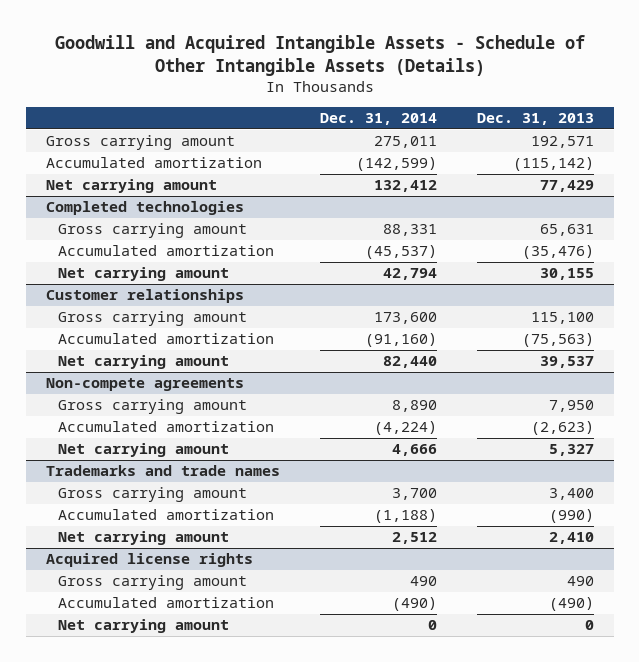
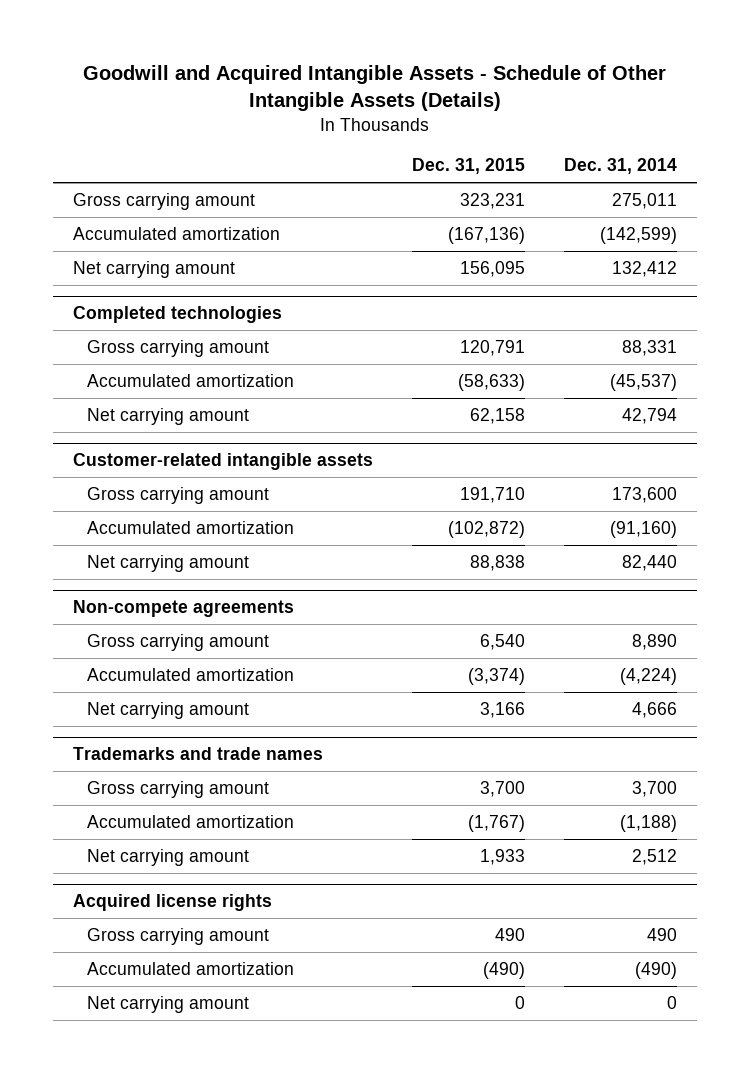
[476,113,594,126] Dec. 31, 2013 -> none
none -> [412,158,526,175] Dec. 31, 2015
[45,289,244,304] Customer relationships -> [72,453,373,471] Customer-related intangible assets

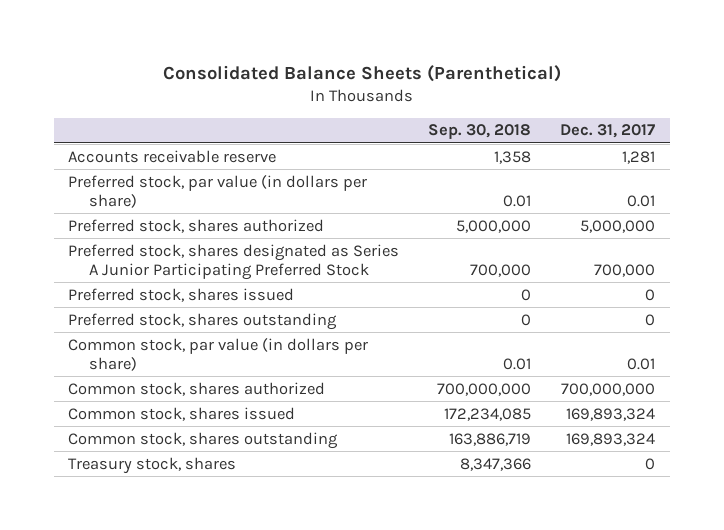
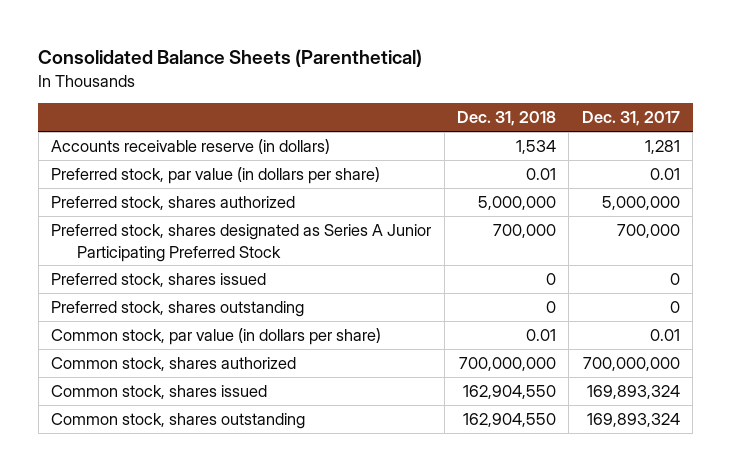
[428,124,532,140] Sep. 30, 2018 -> none
none -> [457,111,557,127] Dec. 31, 2018
[68,149,277,163] Accounts receivable reserve -> [51,139,331,155] Accounts receivable reserve (in dollars)
[68,456,237,474] Treasury stock, shares -> none

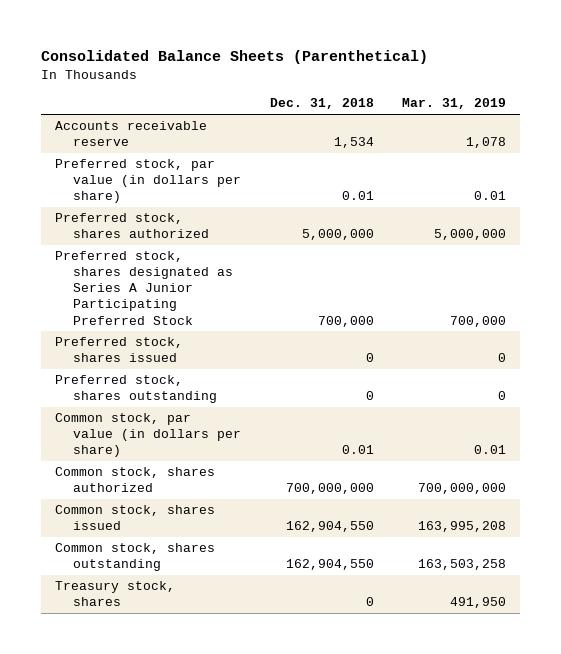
[581,111,680,127] Dec. 31, 2017 -> none
none -> [401,98,506,110] Mar. 31, 2019
[51,139,331,155] Accounts receivable reserve (in dollars) -> [55,121,208,147] Accounts receivable reserve
none -> [55,581,176,607] Treasury stock, shares

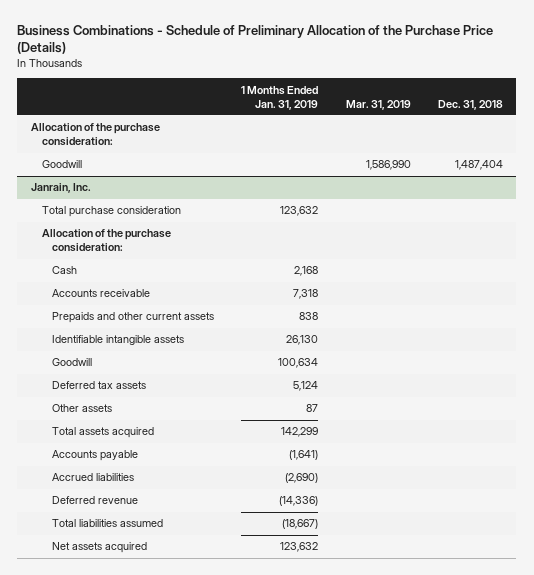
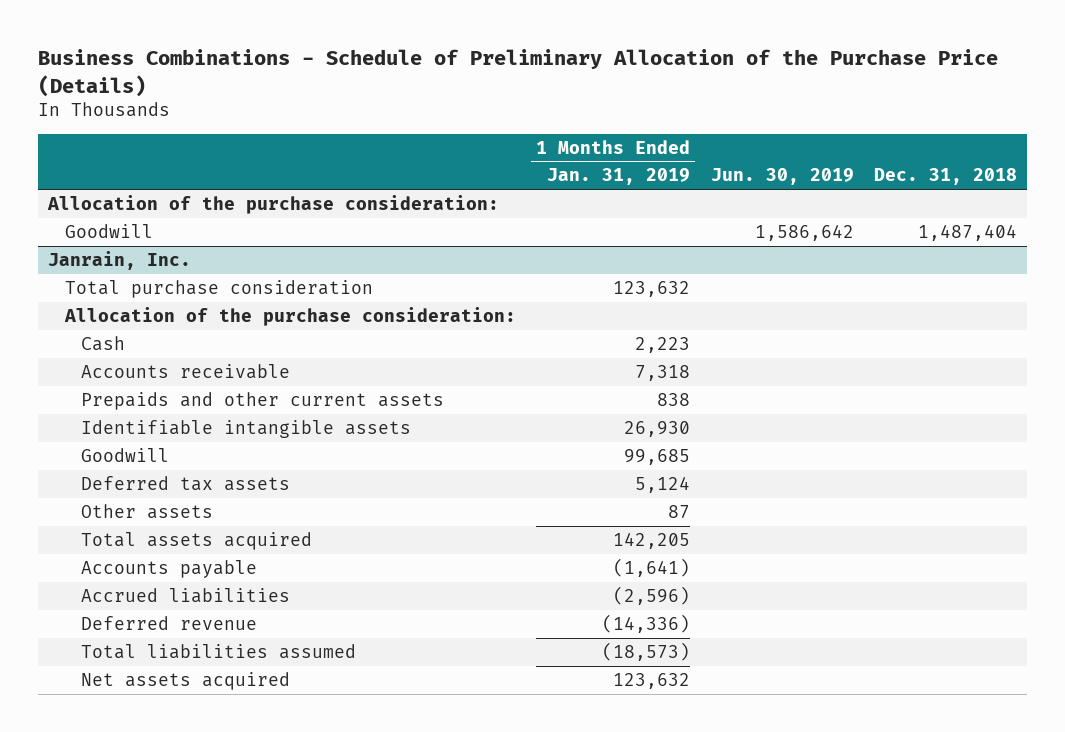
[345,99,411,110] Mar. 31, 2019 -> none
none -> [710,168,854,186] Jun. 30, 2019
[294,266,319,277] 2,168 -> [635,336,691,353] 2,223
[286,335,319,346] 26,130 -> [624,420,691,437] 26,930
[278,358,319,369] 100,634 -> [624,448,691,465] 99,685
[281,427,319,438] 142,299 -> [613,531,691,549] 142,205
[285,473,319,484] (2,690) -> [613,585,691,605] (2,596)
[282,519,319,530] (18,667) -> [602,641,691,661] (18,573)

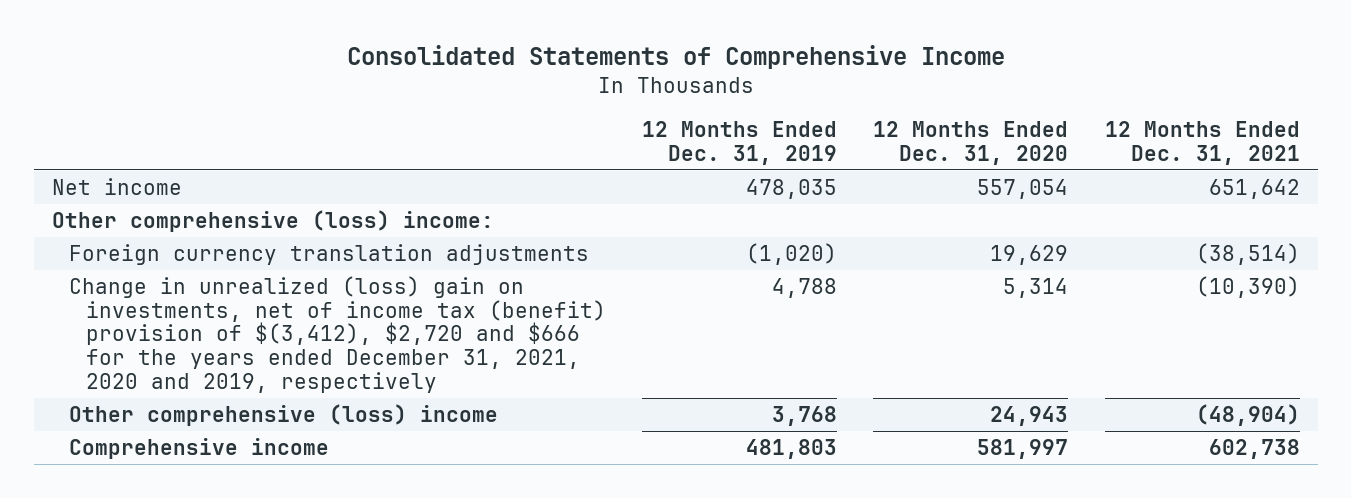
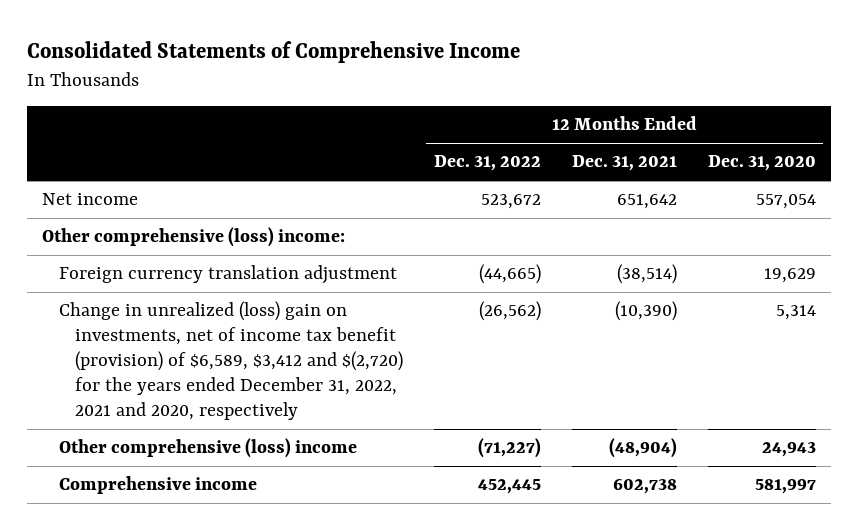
[642,121,838,165] 12 Months Ended Dec. 31, 2019 -> none
none -> [433,155,541,172] Dec. 31, 2022
[68,243,589,265] Foreign currency translation adjustments -> [58,265,397,285] Foreign currency translation adjustment
[68,275,606,393] Change in unrealized (loss) gain on investments, net of income tax (benefit) provision of $(3,412), $2,720 and $666 for the years ended December 31, 2021, 2020 and 2019, respectively -> [58,301,403,420] Change in unrealized (loss) gain on investments, net of income tax benefit (provision) of $6,589, $3,412 and $(2,720) for the years ended December 31, 2022, 2021 and 2020, respectively

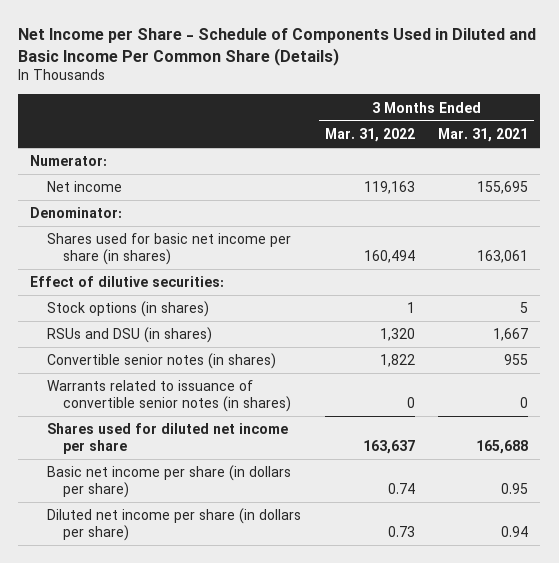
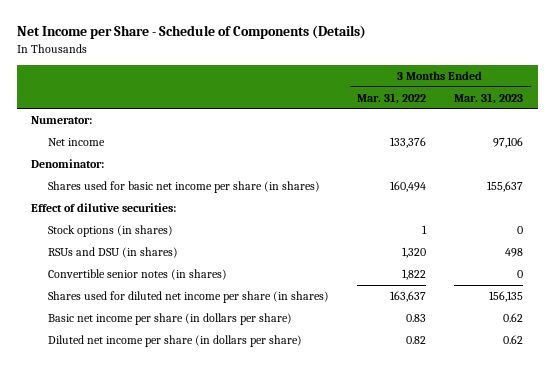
[18,27,537,66] Net Income per Share - Schedule of Components Used in Diluted and Basic Income Per Common Share (Details) -> [17,25,367,40] Net Income per Share - Schedule of Components (Details)
[438,127,529,142] Mar. 31, 2021 -> none
none -> [454,92,524,104] Mar. 31, 2023
[363,181,415,195] 119,163 -> [390,137,427,149] 133,376
[46,380,292,413] Warrants related to issuance of convertible senior notes (in shares) -> none
[46,423,288,455] Shares used for diluted net income per share -> [48,291,330,304] Shares used for diluted net income per share (in shares)
[387,483,415,495] 0.74 -> [406,314,427,323] 0.83
[387,526,415,538] 0.73 -> [406,336,427,345] 0.82

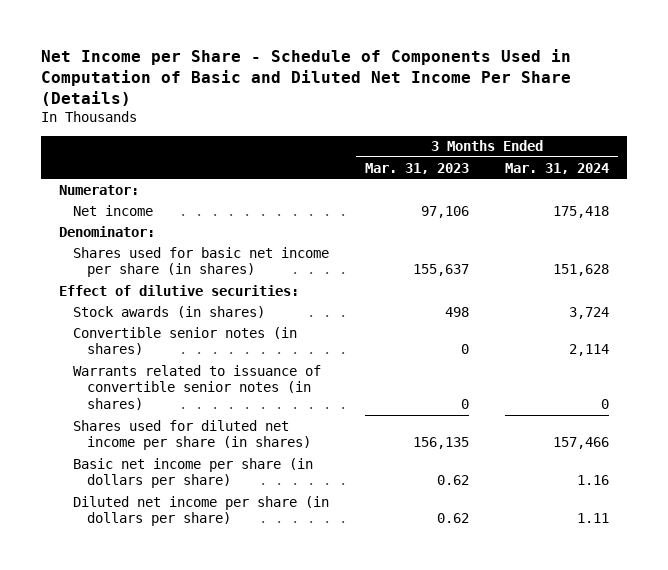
[17,25,367,40] Net Income per Share - Schedule of Components (Details) -> [41,49,572,107] Net Income per Share - Schedule of Components Used in Computation of Basic and Diluted Net Income Per Share (Details)
[357,92,427,104] Mar. 31, 2022 -> none
none -> [505,162,610,174] Mar. 31, 2024
[48,225,174,238] Stock options (in shares) -> none
[48,247,179,259] RSUs and DSU (in shares) -> [73,305,266,318] Stock awards (in shares)
none -> [73,364,322,411] Warrants related to issuance of convertible senior notes (in shares)

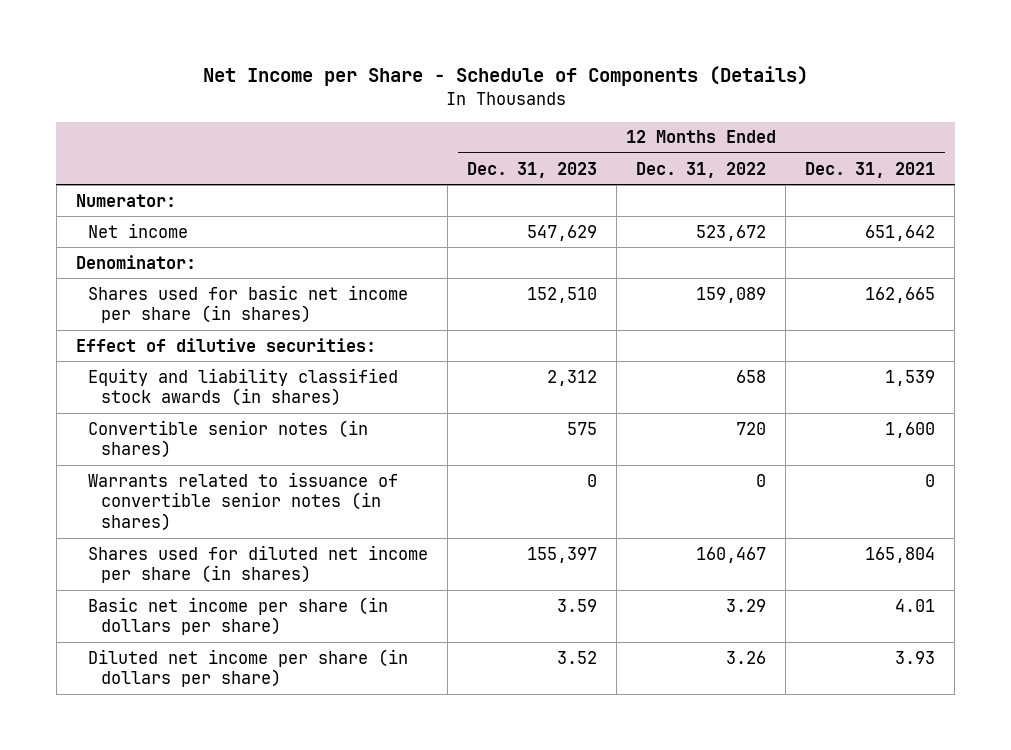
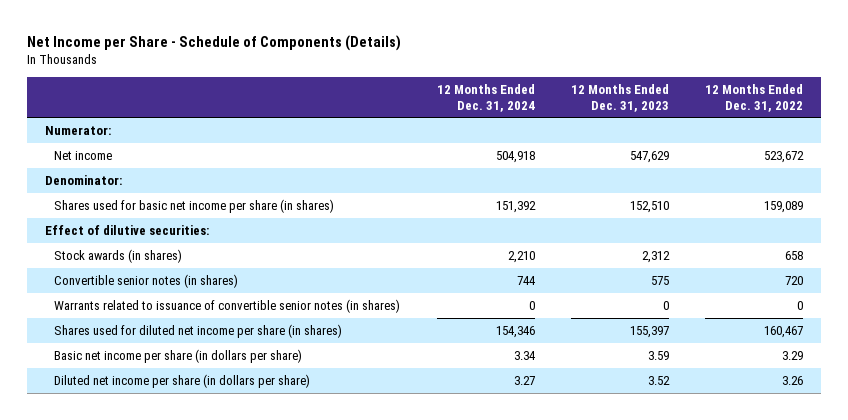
[805,161,936,178] Dec. 31, 2021 -> none
none -> [436,83,535,112] 12 Months Ended Dec. 31, 2024
[88,367,399,407] Equity and liability classified stock awards (in shares) -> [54,248,183,263] Stock awards (in shares)

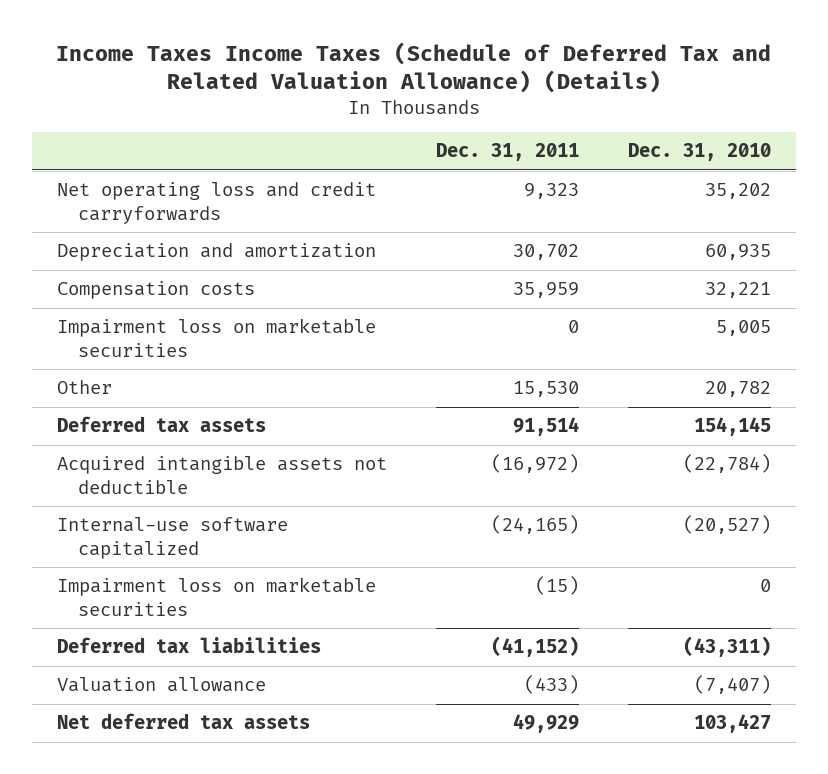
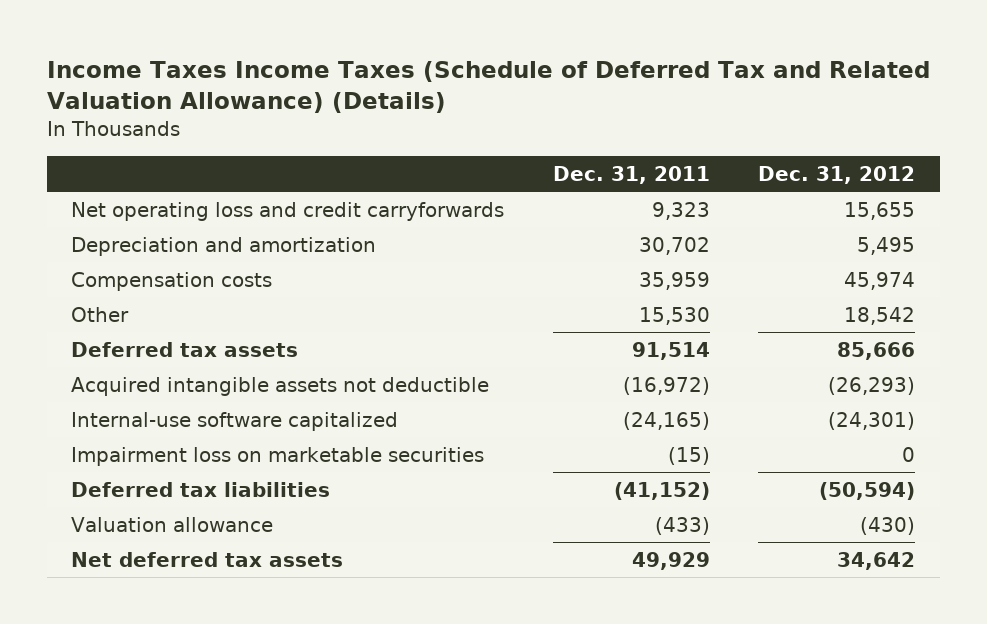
[628,143,772,162] Dec. 31, 2010 -> none
none -> [758,165,916,184] Dec. 31, 2012
[56,318,376,357] Impairment loss on marketable securities -> none

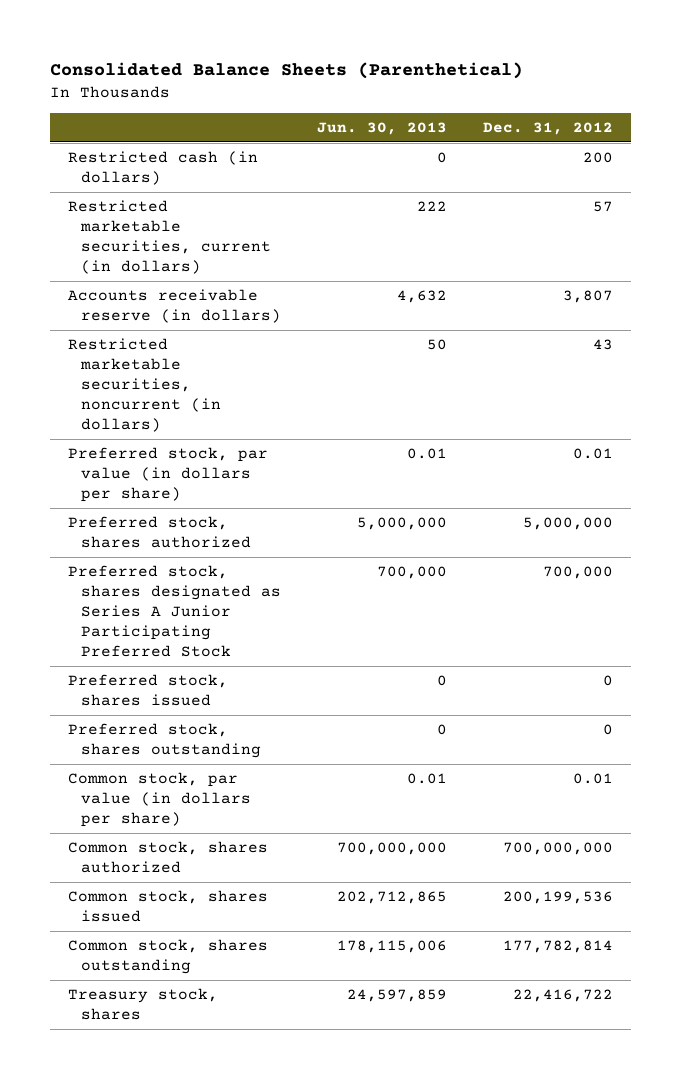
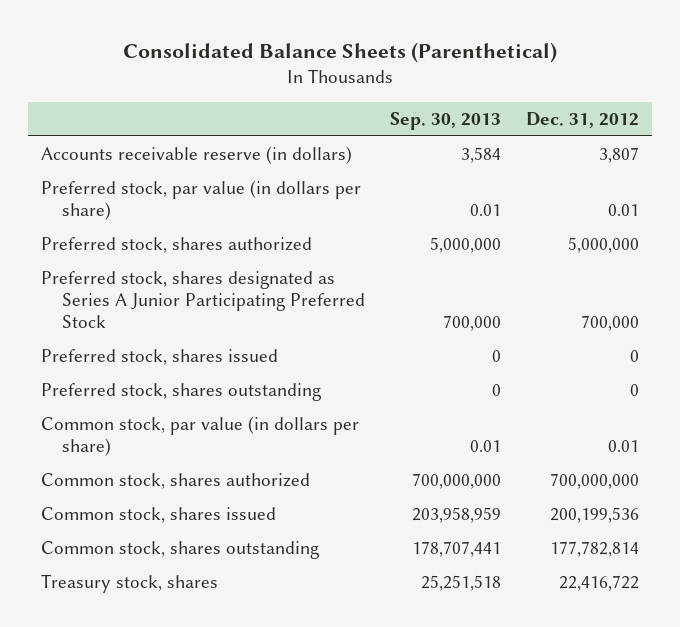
[316,121,447,135] Jun. 30, 2013 -> none
none -> [390,111,502,130] Sep. 30, 2013
[67,151,258,186] Restricted cash (in dollars) -> none
[67,200,271,275] Restricted marketable securities, current (in dollars) -> none
[67,338,221,433] Restricted marketable securities, noncurrent (in dollars) -> none

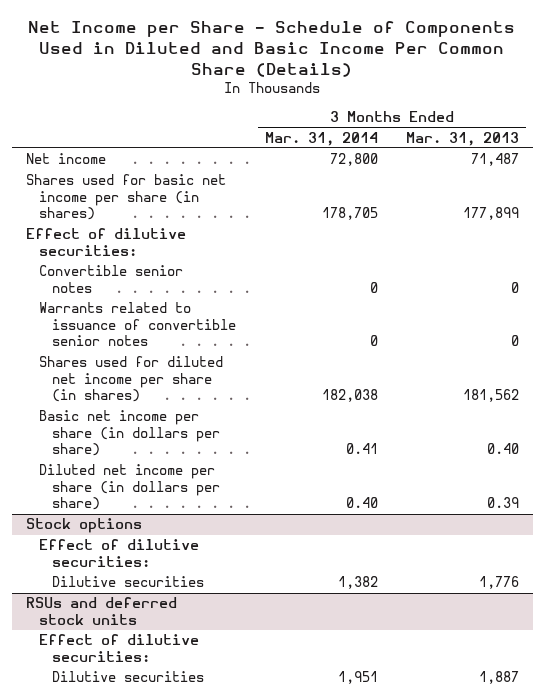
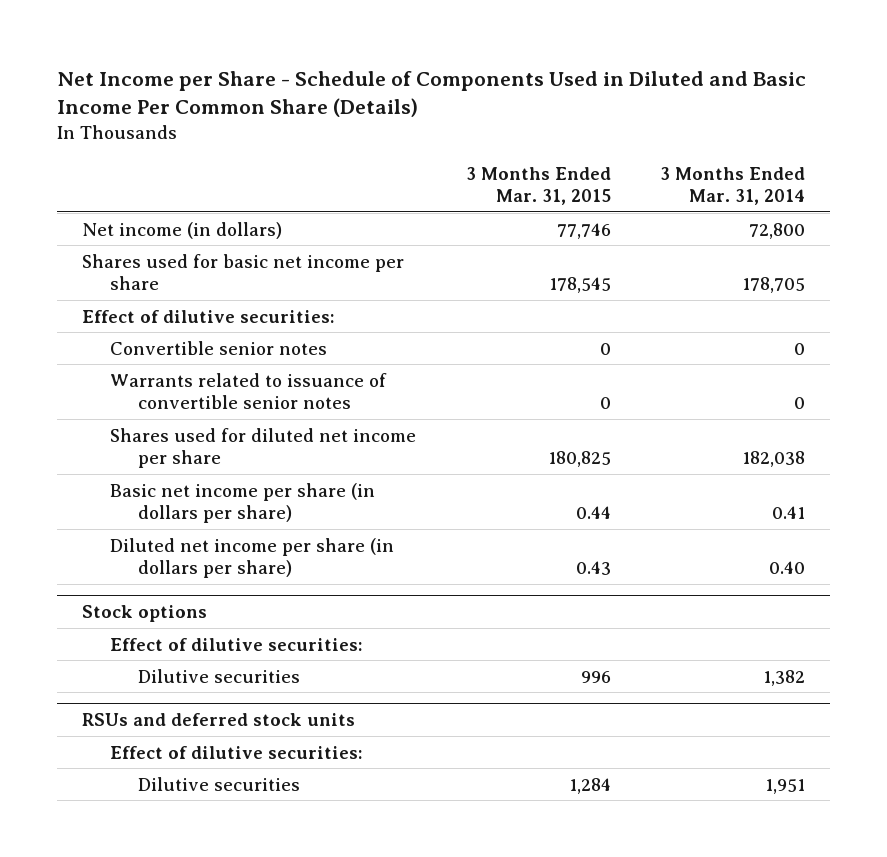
[405,131,519,146] Mar. 31, 2013 -> none
none -> [465,166,611,205] 3 Months Ended Mar. 31, 2015
[25,153,106,165] Net income -> [82,221,283,239] Net income (in dollars)
[25,174,226,221] Shares used for basic net income per share (in shares) -> [82,253,405,290] Shares used for basic net income per share
[39,356,224,403] Shares used for diluted net income per share (in shares) -> [109,427,416,468] Shares used for diluted net income per share

